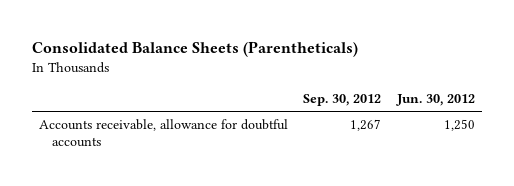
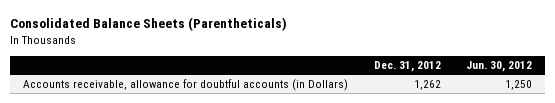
[303,93,382,106] Sep. 30, 2012 -> none
none -> [373,61,441,73] Dec. 31, 2012
[39,119,289,147] Accounts receivable, allowance for doubtful accounts -> [22,79,348,92] Accounts receivable, allowance for doubtful accounts (in Dollars)

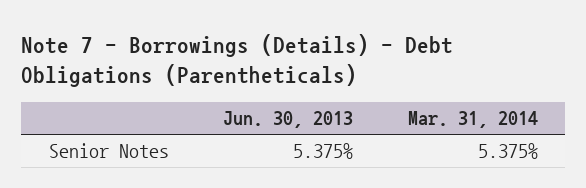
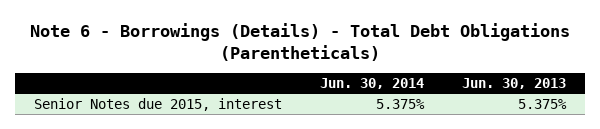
[21,33,454,88] Note 7 - Borrowings (Details) - Debt Obligations (Parentheticals) -> [29,22,570,61] Note 6 - Borrowings (Details) - Total Debt Obligations (Parentheticals)
[407,111,538,129] Mar. 31, 2014 -> none
none -> [319,78,424,90] Jun. 30, 2014
[48,143,169,159] Senior Notes -> [33,98,282,112] Senior Notes due 2015, interest

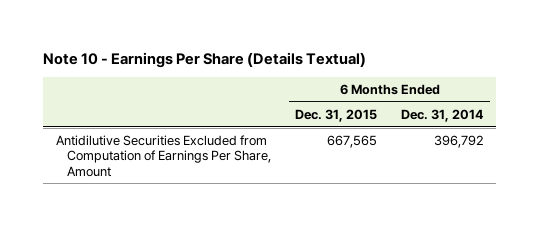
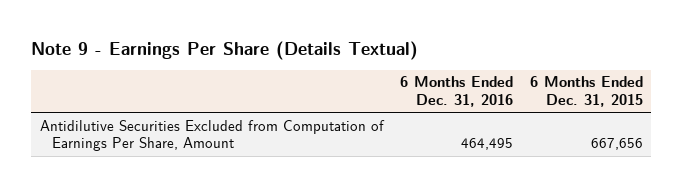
[43,51,367,68] Note 10 - Earnings Per Share (Details Textual) -> [31,40,419,60] Note 9 - Earnings Per Share (Details Textual)
[401,108,485,122] Dec. 31, 2014 -> none
none -> [400,76,514,108] 6 Months Ended Dec. 31, 2016
[326,135,377,149] 667,565 -> [590,138,643,151] 667,656

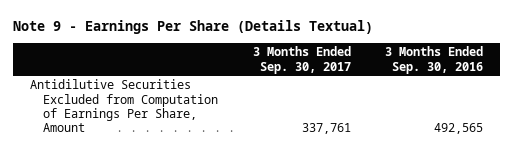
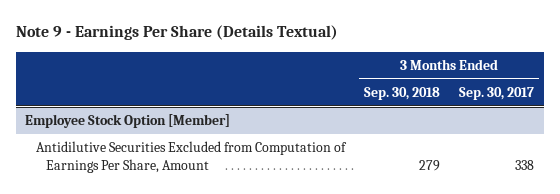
[385,46,484,74] 3 Months Ended Sep. 30, 2016 -> none
none -> [363,86,440,100] Sep. 30, 2018
none -> [25,114,231,129] Employee Stock Option [Member]
[301,123,351,135] 337,761 -> [515,159,535,170] 338

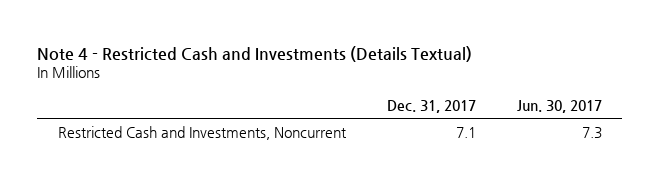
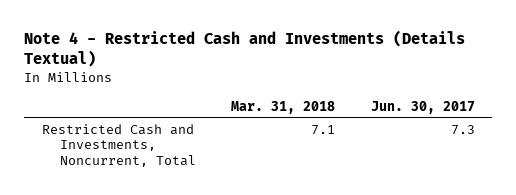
[386,99,476,113] Dec. 31, 2017 -> none
none -> [231,100,336,114] Mar. 31, 2018
[57,126,347,141] Restricted Cash and Investments, Noncurrent -> [41,123,197,167] Restricted Cash and Investments, Noncurrent, Total

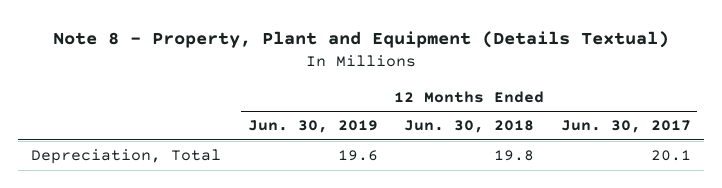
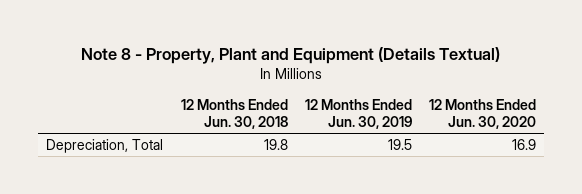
[560,120,691,134] Jun. 30, 2017 -> none
none -> [428,98,536,130] 12 Months Ended Jun. 30, 2020
[337,150,378,162] 19.6 -> [387,139,412,151] 19.5

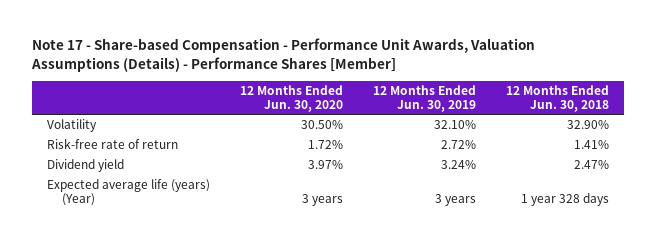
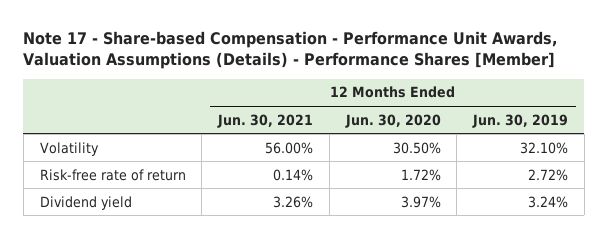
[505,85,609,112] 12 Months Ended Jun. 30, 2018 -> none
none -> [217,113,314,128] Jun. 30, 2021
[46,179,210,206] Expected average life (years) (Year) -> none

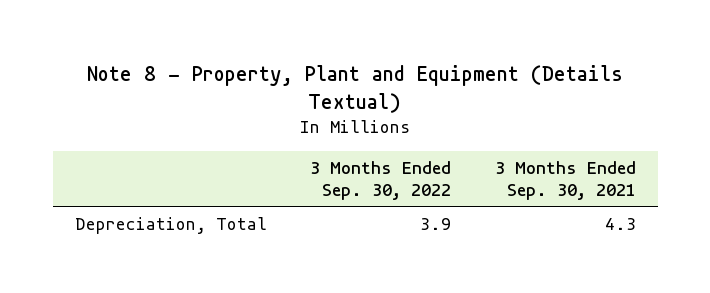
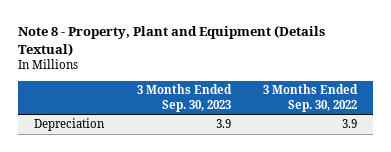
[494,160,636,200] 3 Months Ended Sep. 30, 2021 -> none
none -> [136,84,232,113] 3 Months Ended Sep. 30, 2023
[74,216,267,234] Depreciation, Total -> [34,118,106,132] Depreciation

